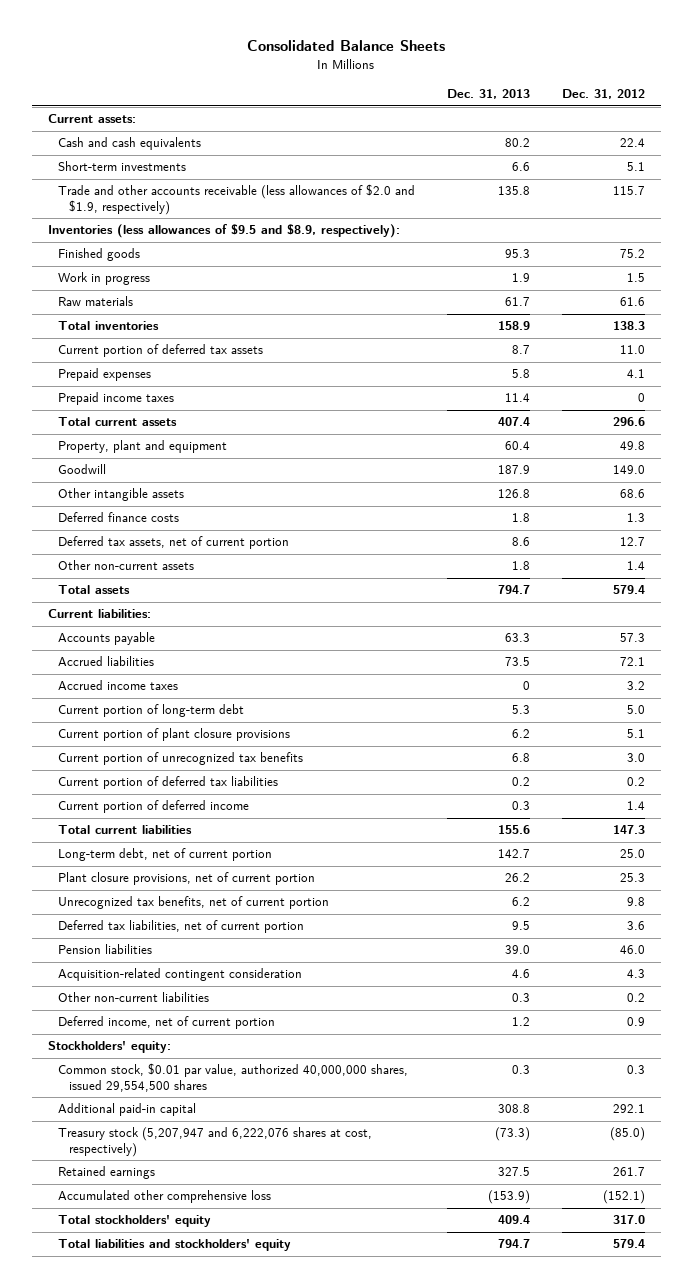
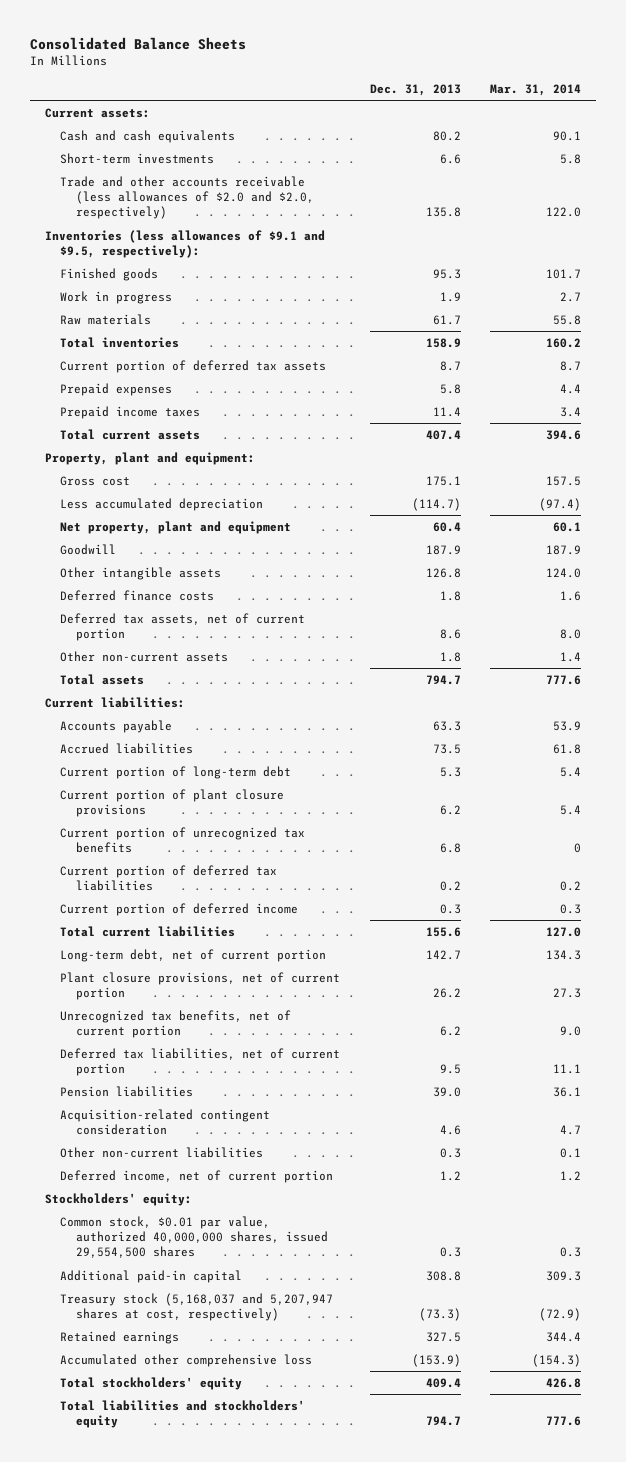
[561,89,645,100] Dec. 31, 2012 -> none
none -> [490,83,582,96] Mar. 31, 2014
[58,184,416,215] Trade and other accounts receivable (less allowances of $2.0 and $1.9, respectively) -> [60,175,314,220] Trade and other accounts receivable (less allowances of $2.0 and $2.0, respectively)
[47,224,400,239] Inventories (less allowances of $9.5 and $8.9, respectively): -> [44,229,325,258] Inventories (less allowances of $9.1 and $9.5, respectively):
none -> [44,451,255,465] Property, plant and equipment:
none -> [60,475,131,486] Gross cost
none -> [60,497,264,511] Less accumulated depreciation
[58,440,228,454] Property, plant and equipment -> [60,520,292,534] Net property, plant and equipment
[58,680,179,691] Accrued income taxes -> none
[58,1127,373,1157] Treasury stock (5,207,947 and 6,222,076 shares at cost, respectively) -> [60,1292,334,1321] Treasury stock (5,168,037 and 5,207,947 shares at cost, respectively)

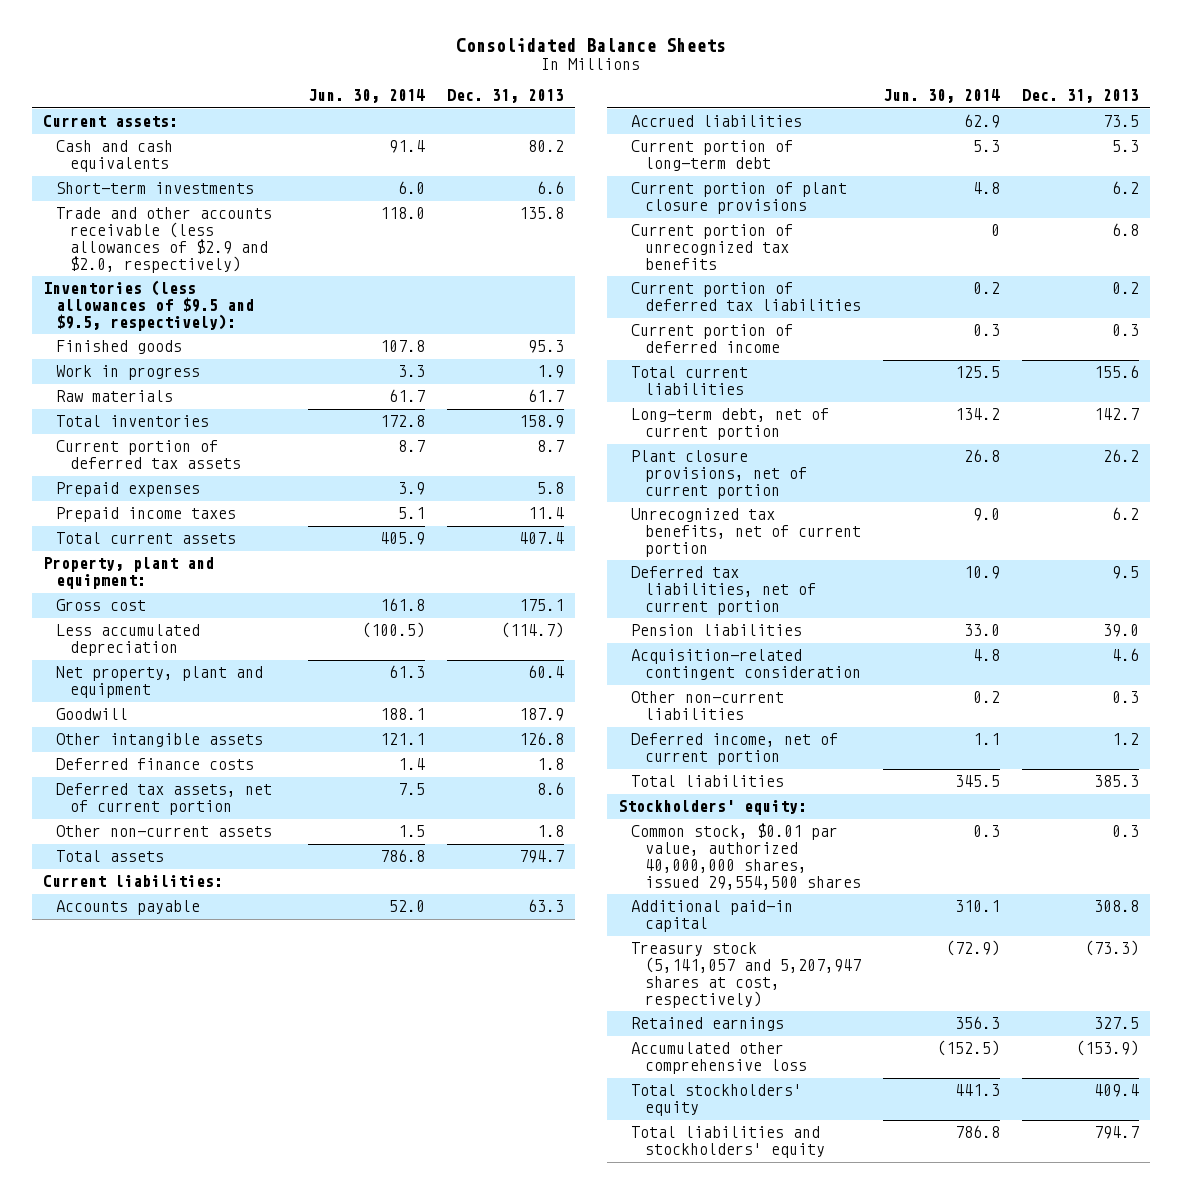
[490,83,582,96] Mar. 31, 2014 -> none
none -> [307,89,425,104] Jun. 30, 2014
[60,175,314,220] Trade and other accounts receivable (less allowances of $2.0 and $2.0, respectively) -> [56,207,273,273] Trade and other accounts receivable (less allowances of $2.9 and $2.0, respectively)
[44,229,325,258] Inventories (less allowances of $9.1 and $9.5, respectively): -> [42,280,255,331] Inventories (less allowances of $9.5 and $9.5, respectively):
none -> [631,775,785,788] Total liabilities
[60,1292,334,1321] Treasury stock (5,168,037 and 5,207,947 shares at cost, respectively) -> [631,942,861,1008] Treasury stock (5,141,057 and 5,207,947 shares at cost, respectively)

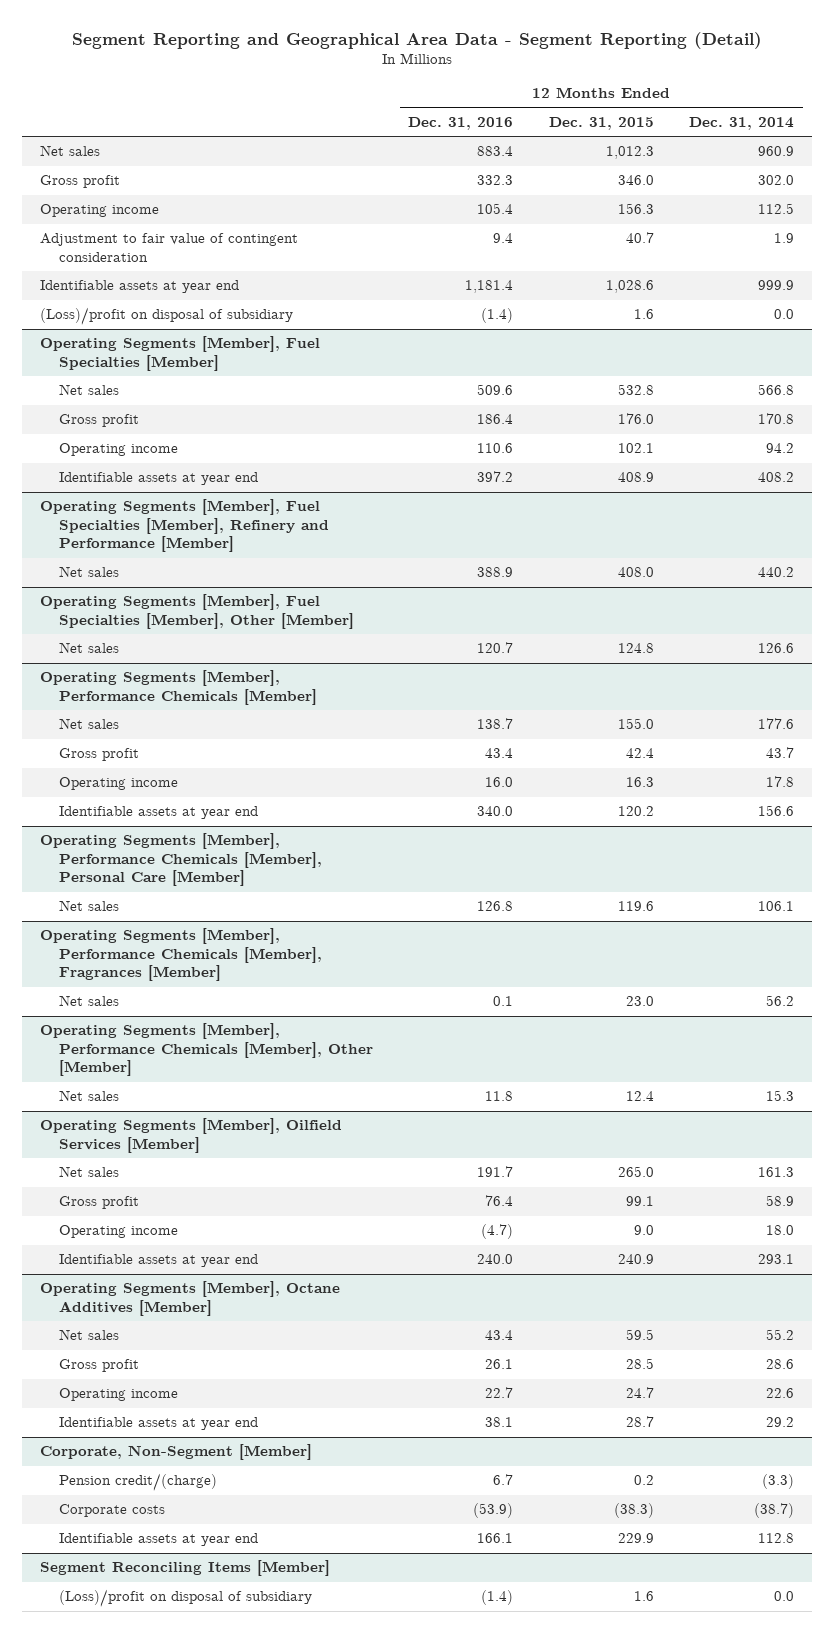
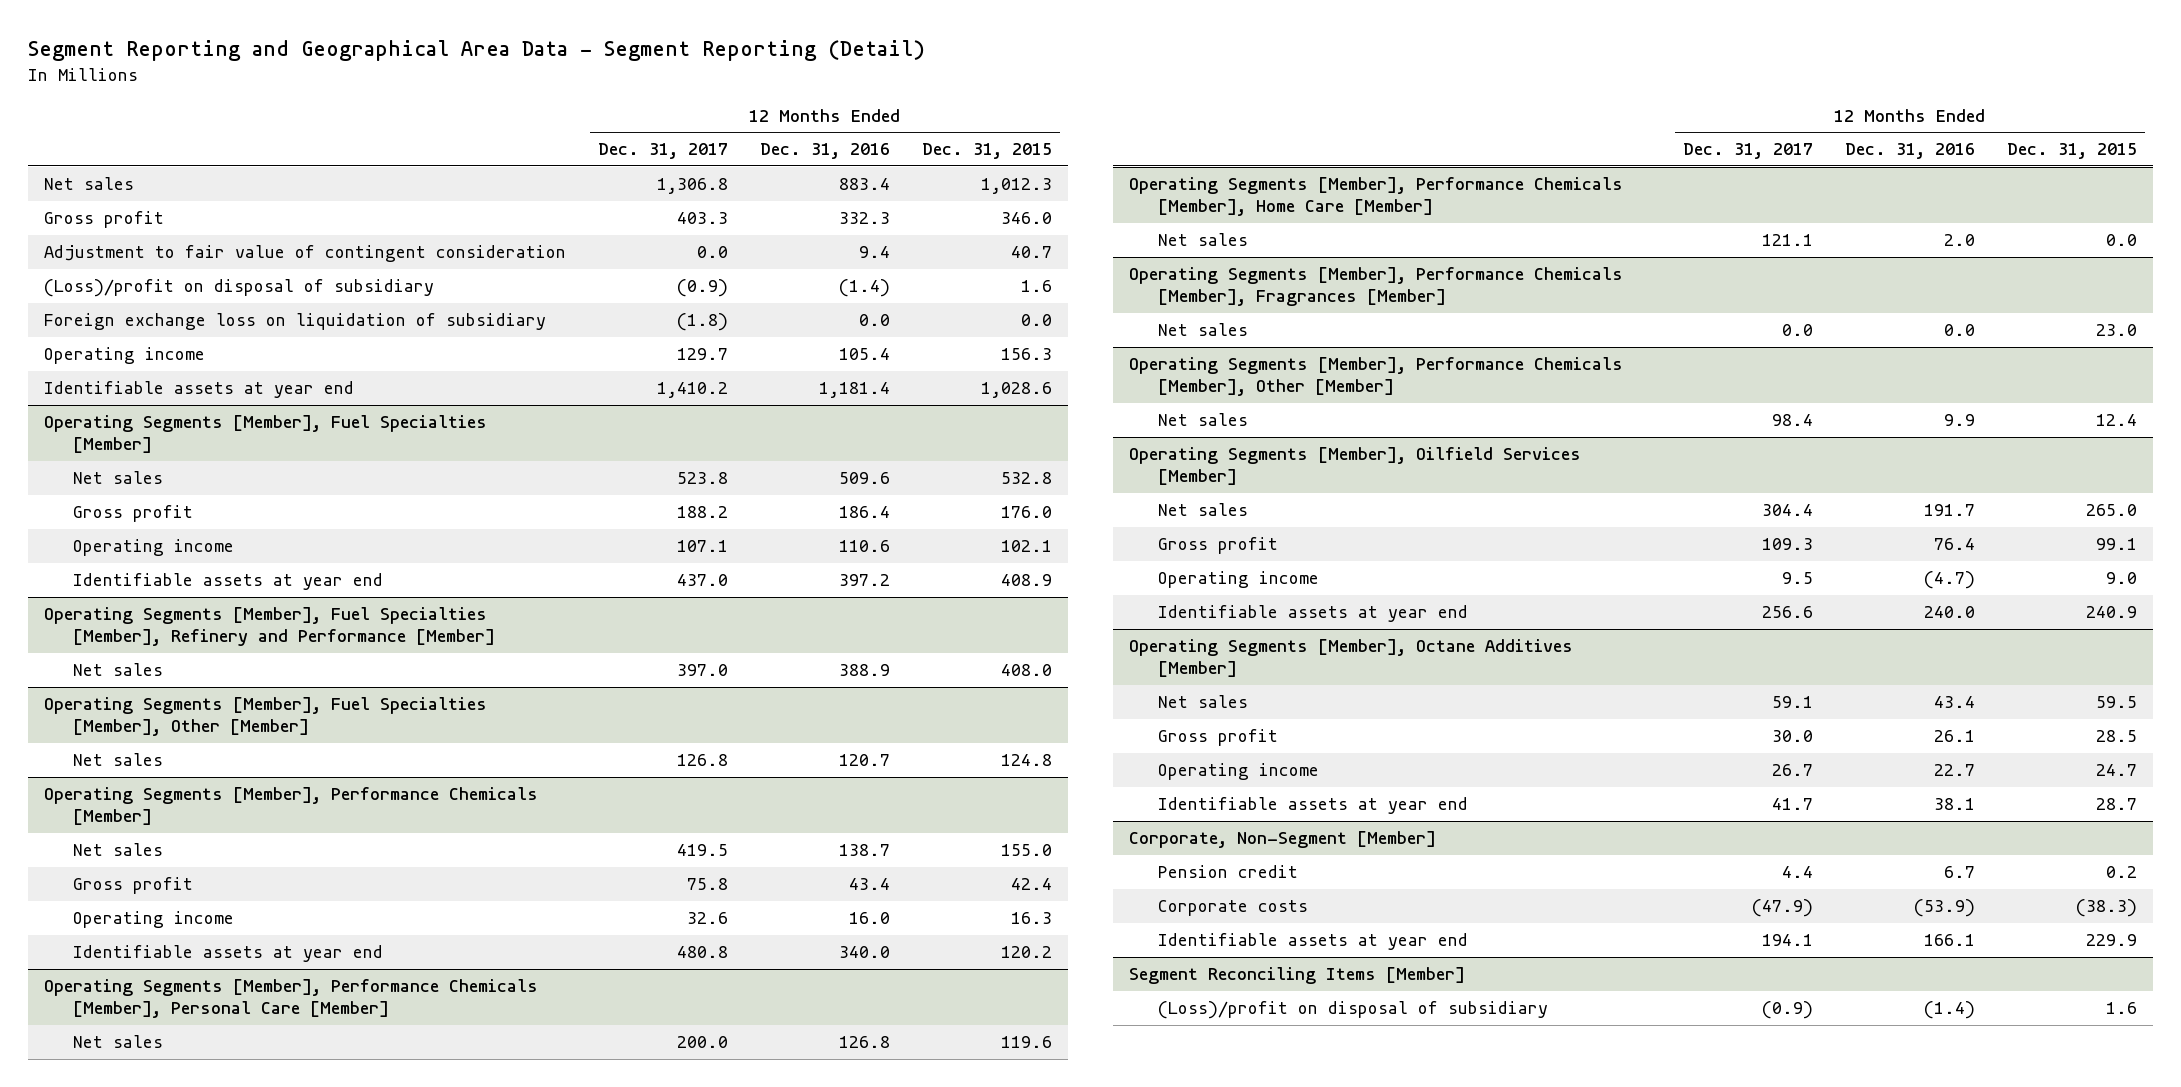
[689,116,795,130] Dec. 31, 2014 -> none
none -> [598,143,729,160] Dec. 31, 2017
none -> [44,313,547,331] Foreign exchange loss on liquidation of subsidiary
[39,204,159,218] Operating income -> [44,347,206,365] Operating income
[39,280,239,294] Identifiable assets at year end -> [44,381,355,399] Identifiable assets at year end
none -> [1128,177,1623,217] Operating Segments [Member], Performance Chemicals [Member], Home Care [Member]
none -> [1157,233,1248,247] Net sales
[493,996,514,1007] 0.1 -> [1943,324,1975,337] 0.0
[485,1091,514,1102] 11.8 -> [1943,414,1975,427] 9.9
[58,1473,217,1492] Pension credit/(charge) -> [1157,865,1298,879] Pension credit

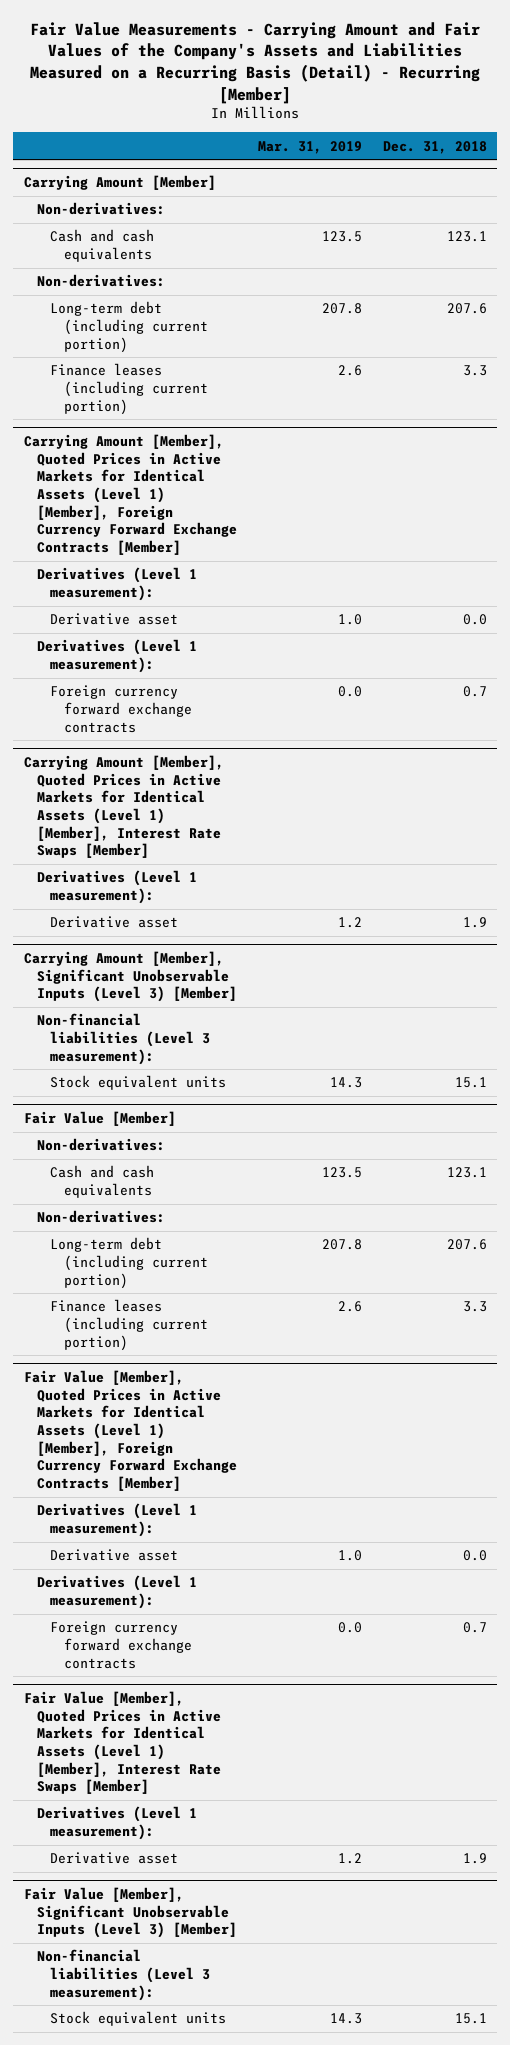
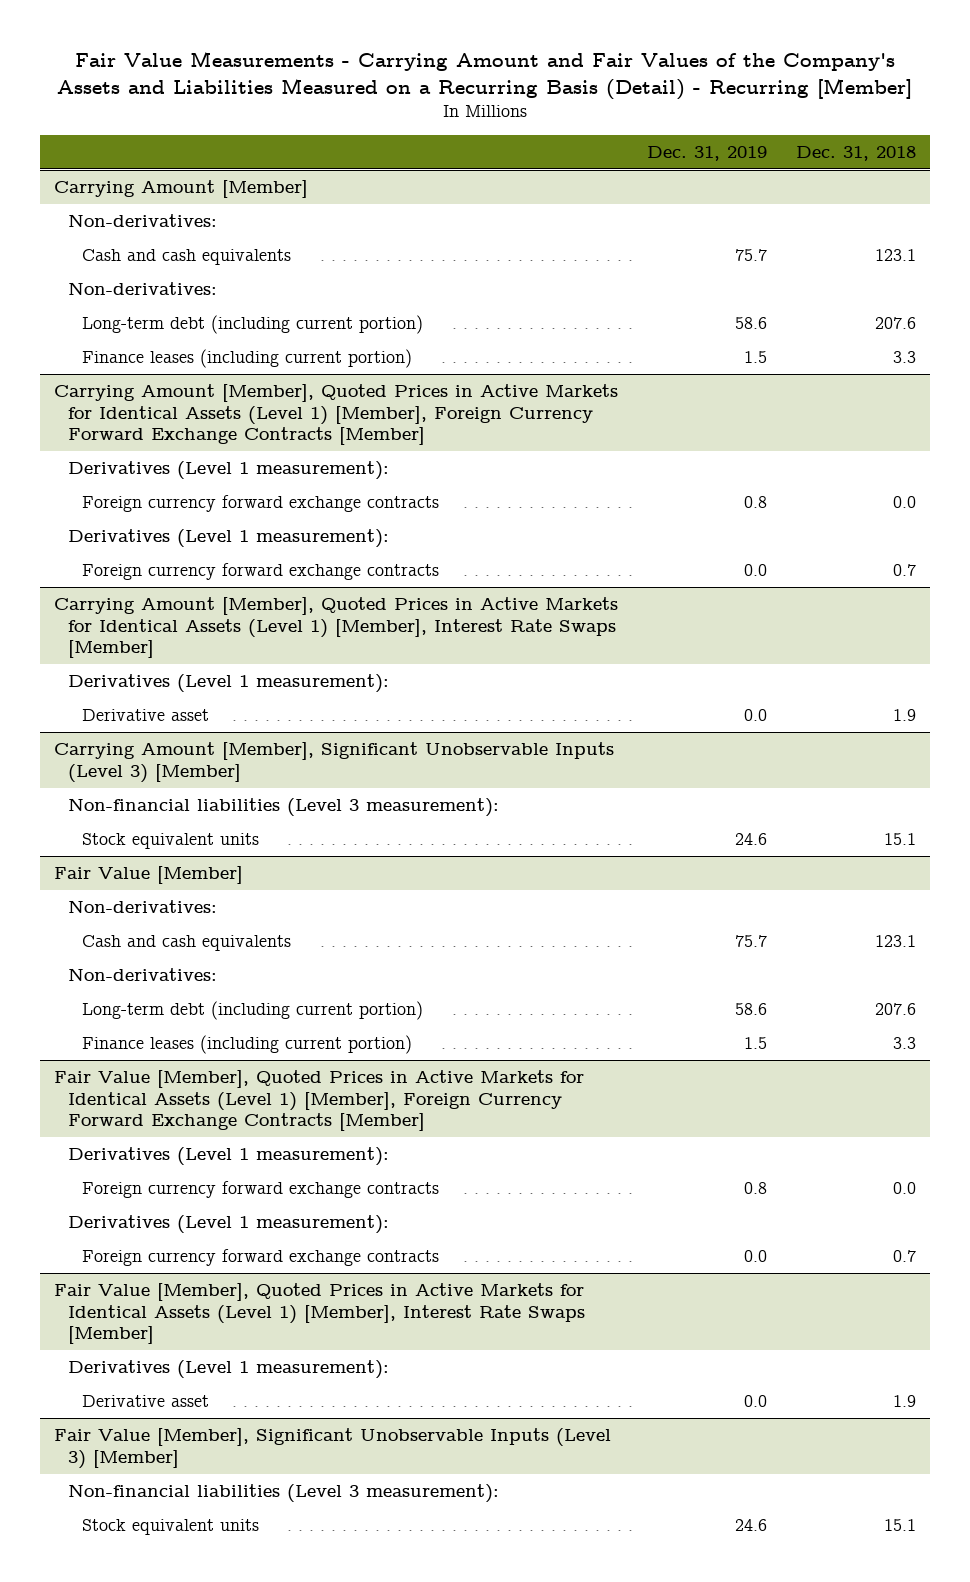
[257,140,362,154] Mar. 31, 2019 -> none
none -> [647,145,768,161] Dec. 31, 2019
[50,613,179,626] Derivative asset -> none
none -> [82,494,440,512] Foreign currency forward exchange contracts
[50,1549,179,1562] Derivative asset -> none
none -> [82,1180,440,1198] Foreign currency forward exchange contracts

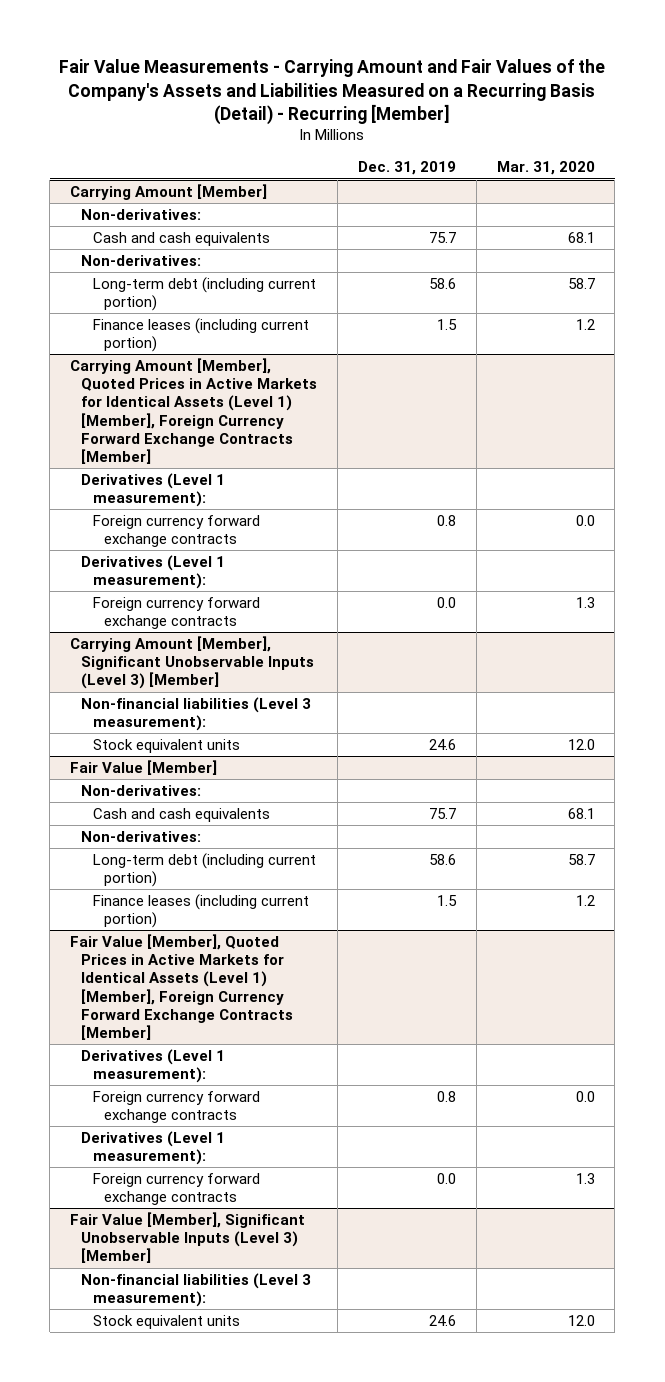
[795,145,916,161] Dec. 31, 2018 -> none
none -> [496,161,595,176] Mar. 31, 2020
[54,596,619,659] Carrying Amount [Member], Quoted Prices in Active Markets for Identical Assets (Level 1) [Member], Interest Rate Swaps [Member] -> none
[68,673,390,693] Derivatives (Level 1 measurement): -> none
[82,708,210,721] Derivative asset -> none
[54,1282,586,1345] Fair Value [Member], Quoted Prices in Active Markets for Identical Assets (Level 1) [Member], Interest Rate Swaps [Member] -> none
[68,1359,390,1379] Derivatives (Level 1 measurement): -> none
[82,1394,210,1407] Derivative asset -> none

